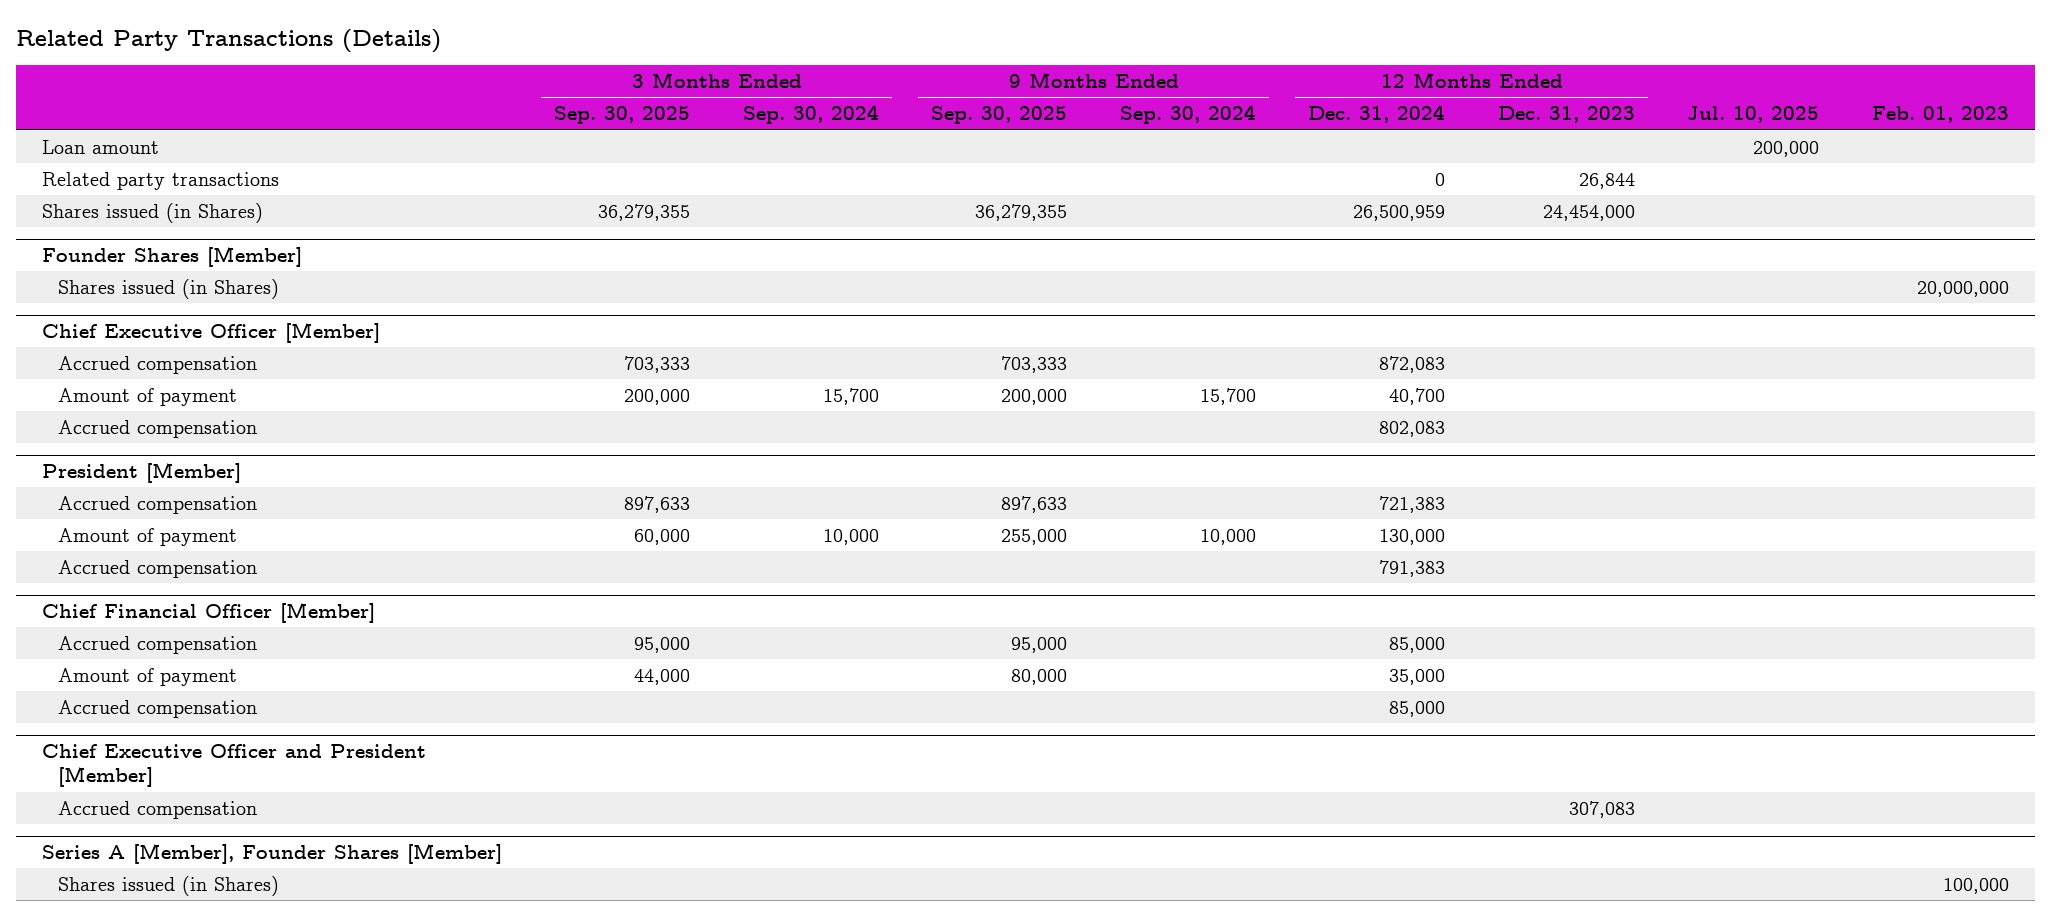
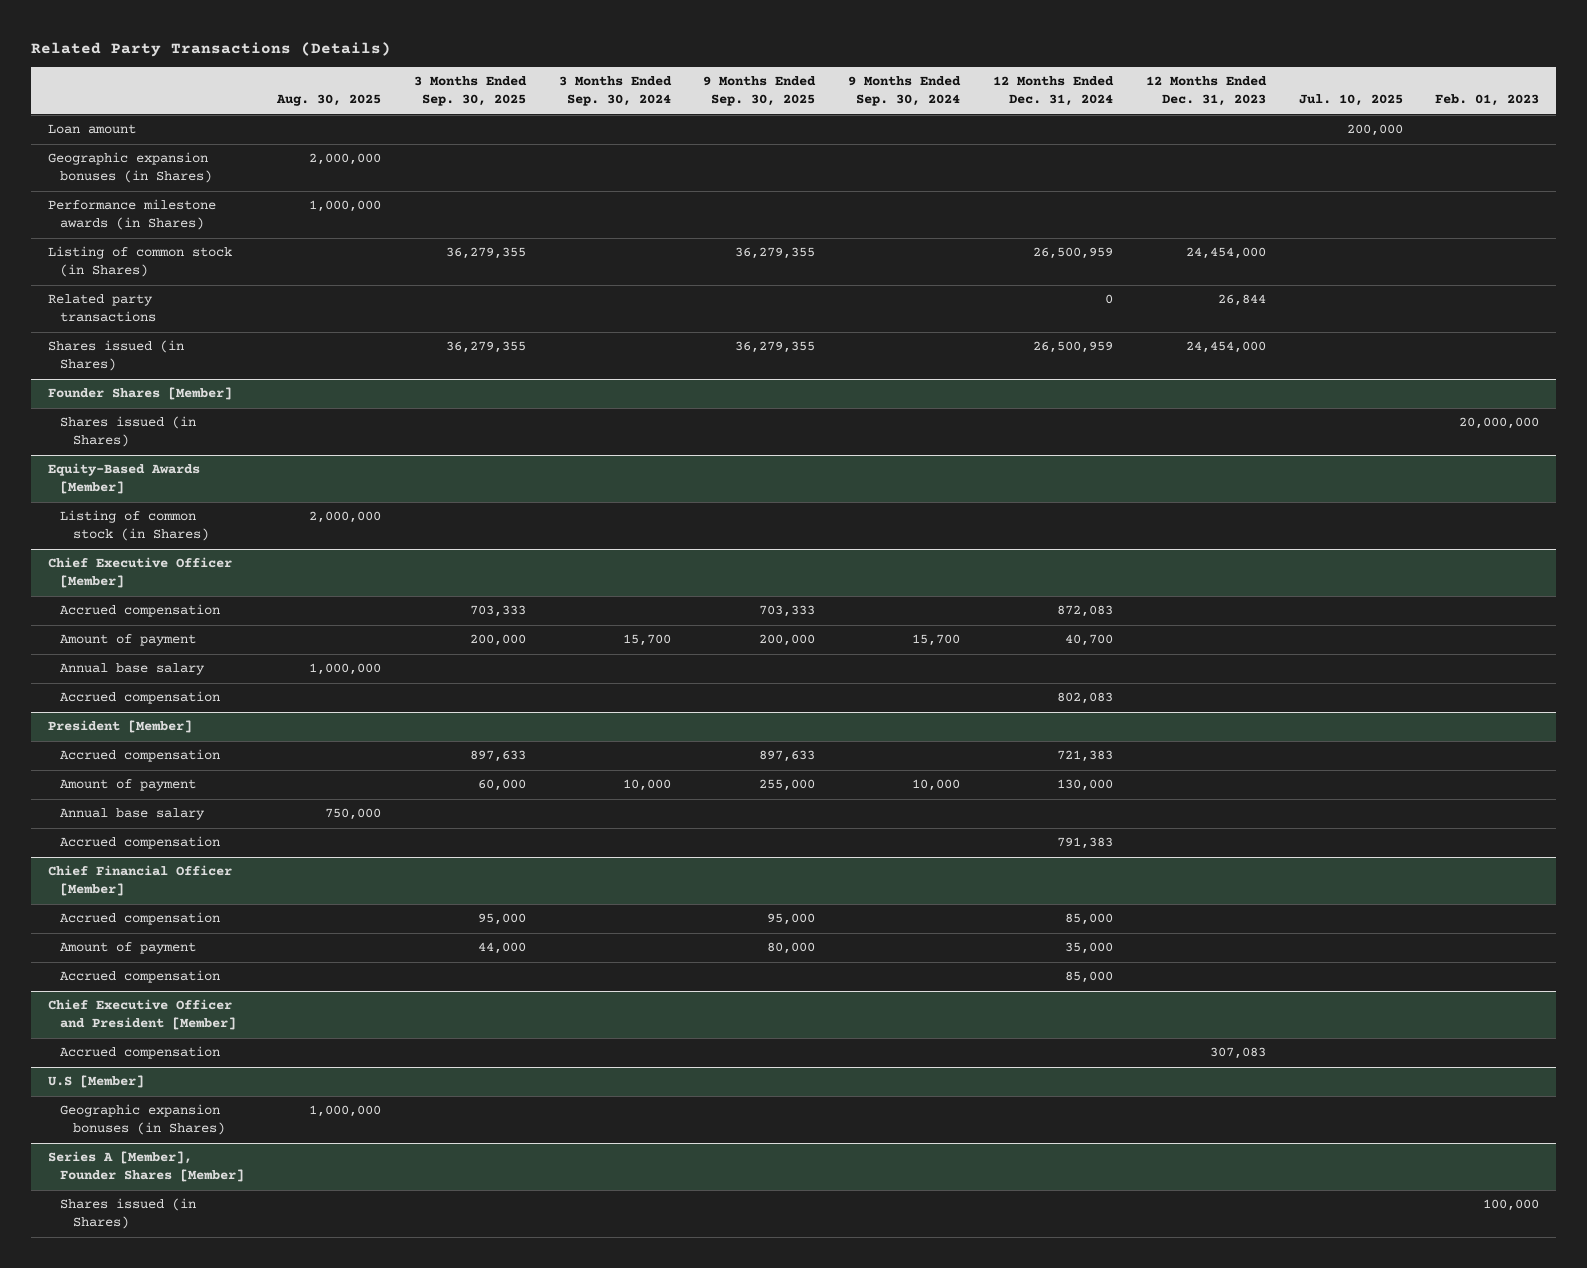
none -> [276,94,382,107] Aug. 30, 2025
none -> [47,152,213,184] Geographic expansion bonuses (in Shares)
none -> [47,199,216,231] Performance milestone awards (in Shares)
none -> [47,246,232,278] Listing of common stock (in Shares)
none -> [47,463,200,495] Equity-Based Awards [Member]
none -> [60,510,209,542] Listing of common stock (in Shares)
none -> [60,663,206,676] Annual base salary
none -> [60,808,206,821] Annual base salary
none -> [47,1075,144,1089] U.S [Member]
none -> [60,1104,225,1136] Geographic expansion bonuses (in Shares)

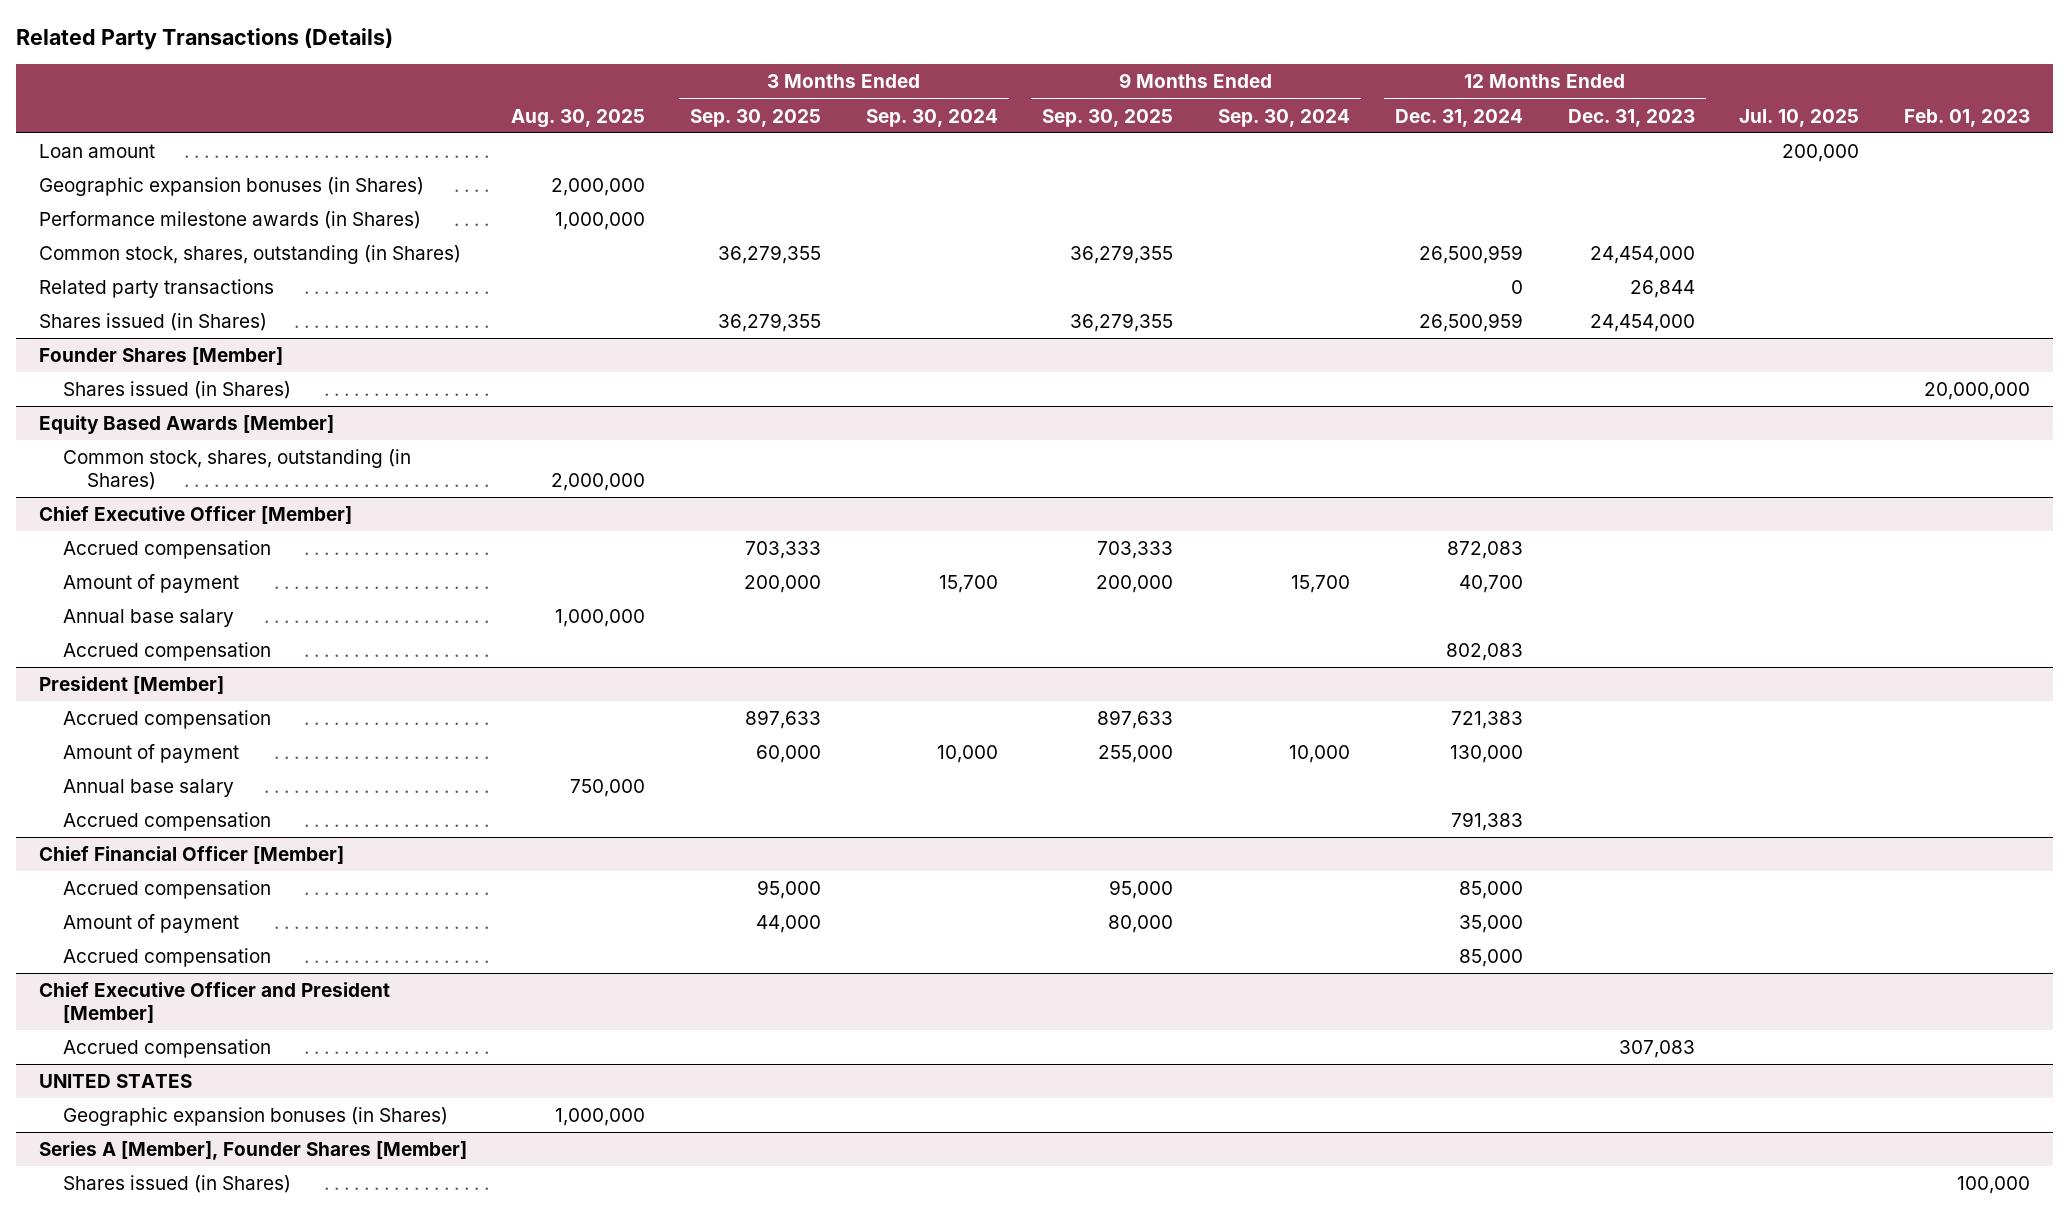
[47,246,232,278] Listing of common stock (in Shares) -> [38,245,461,265] Common stock, shares, outstanding (in Shares)
[47,463,200,495] Equity-Based Awards [Member] -> [38,415,334,435] Equity Based Awards [Member]
[60,510,209,542] Listing of common stock (in Shares) -> [62,449,411,490] Common stock, shares, outstanding (in Shares)
[47,1075,144,1089] U.S [Member] -> [38,1074,192,1089] UNITED STATES

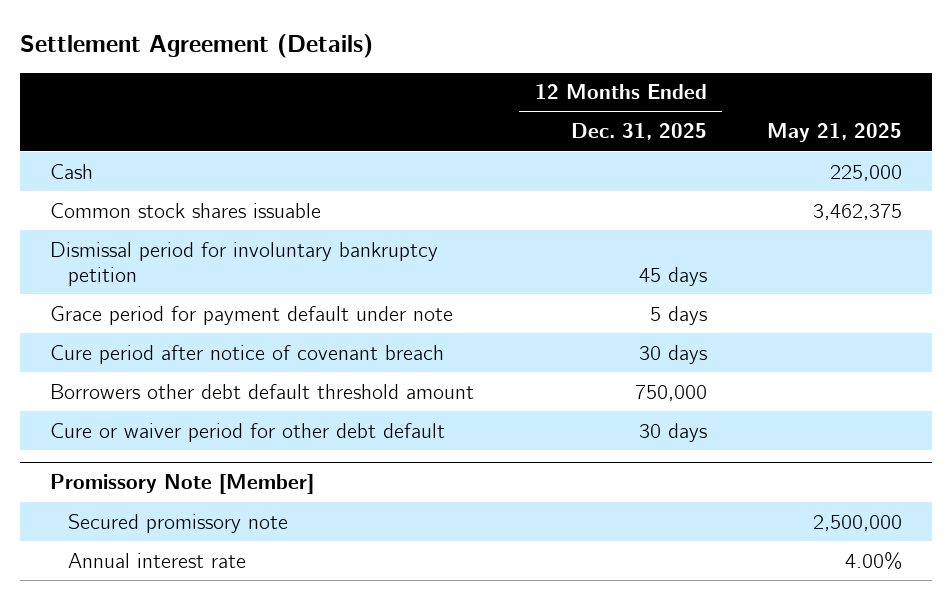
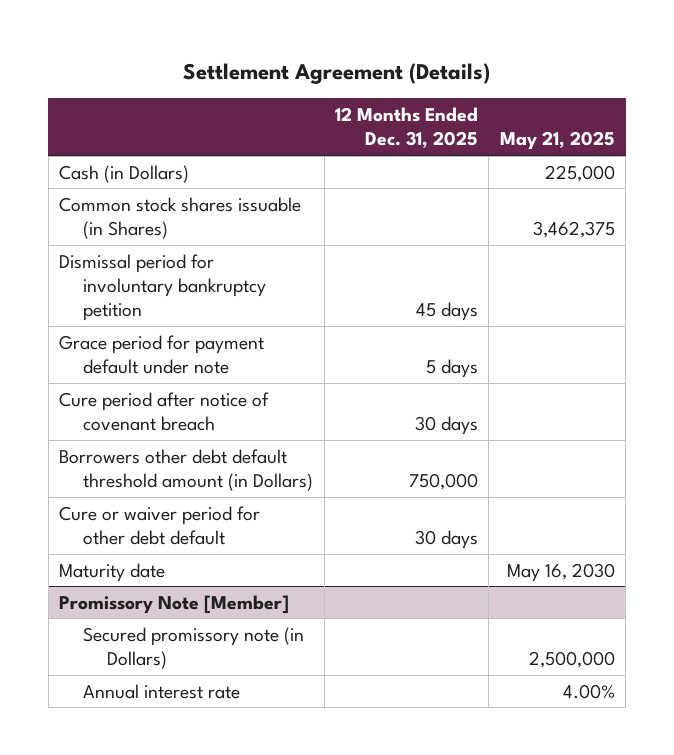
[50,163,94,179] Cash -> [59,164,190,183] Cash (in Dollars)
[50,202,322,218] Common stock shares issuable -> [59,196,302,239] Common stock shares issuable (in Shares)
[50,383,475,399] Borrowers other debt default threshold amount -> [59,448,314,491] Borrowers other debt default threshold amount (in Dollars)
none -> [59,562,166,582] Maturity date
[67,513,288,533] Secured promissory note -> [83,626,305,669] Secured promissory note (in Dollars)

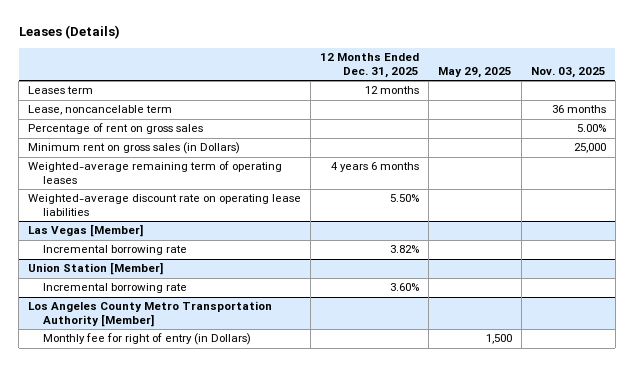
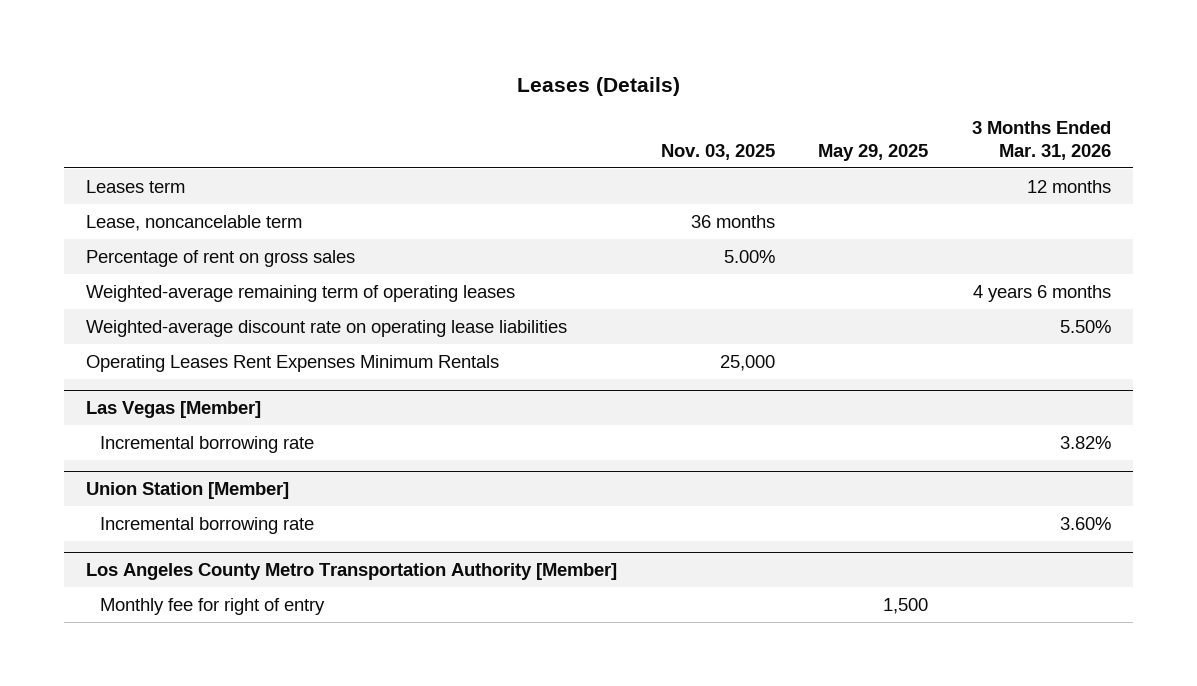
[319,53,419,78] 12 Months Ended Dec. 31, 2025 -> none
none -> [972,121,1112,160] 3 Months Ended Mar. 31, 2026
[27,142,240,155] Minimum rent on gross sales (in Dollars) -> none
none -> [85,354,499,372] Operating Leases Rent Expenses Minimum Rentals
[42,333,251,346] Monthly fee for right of entry (in Dollars) -> [99,597,325,615] Monthly fee for right of entry

